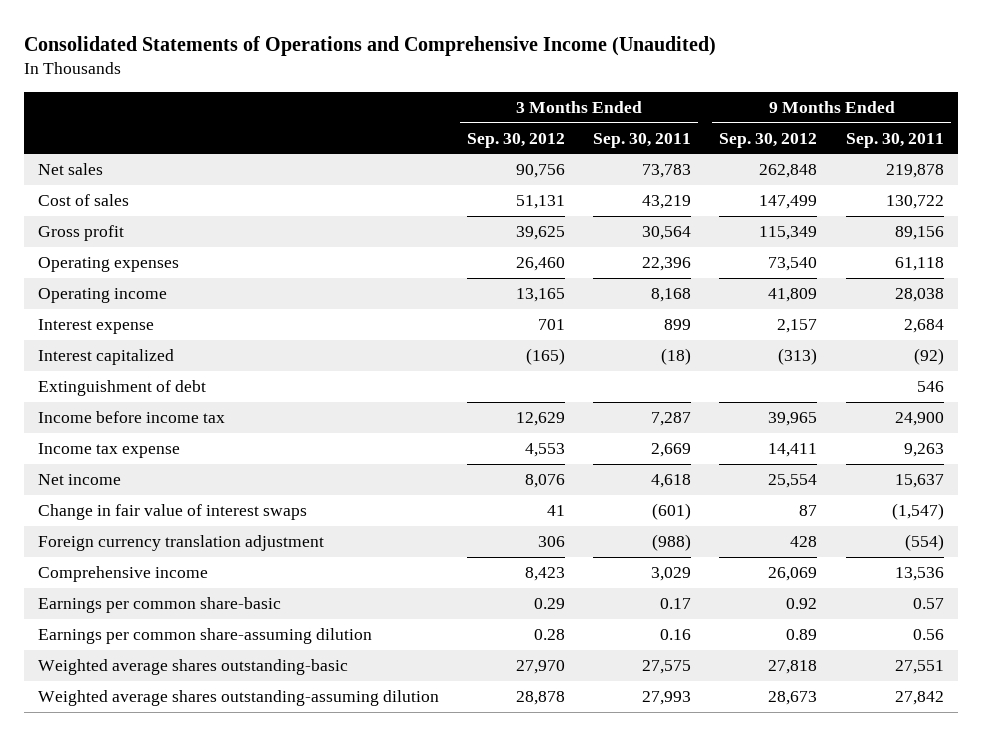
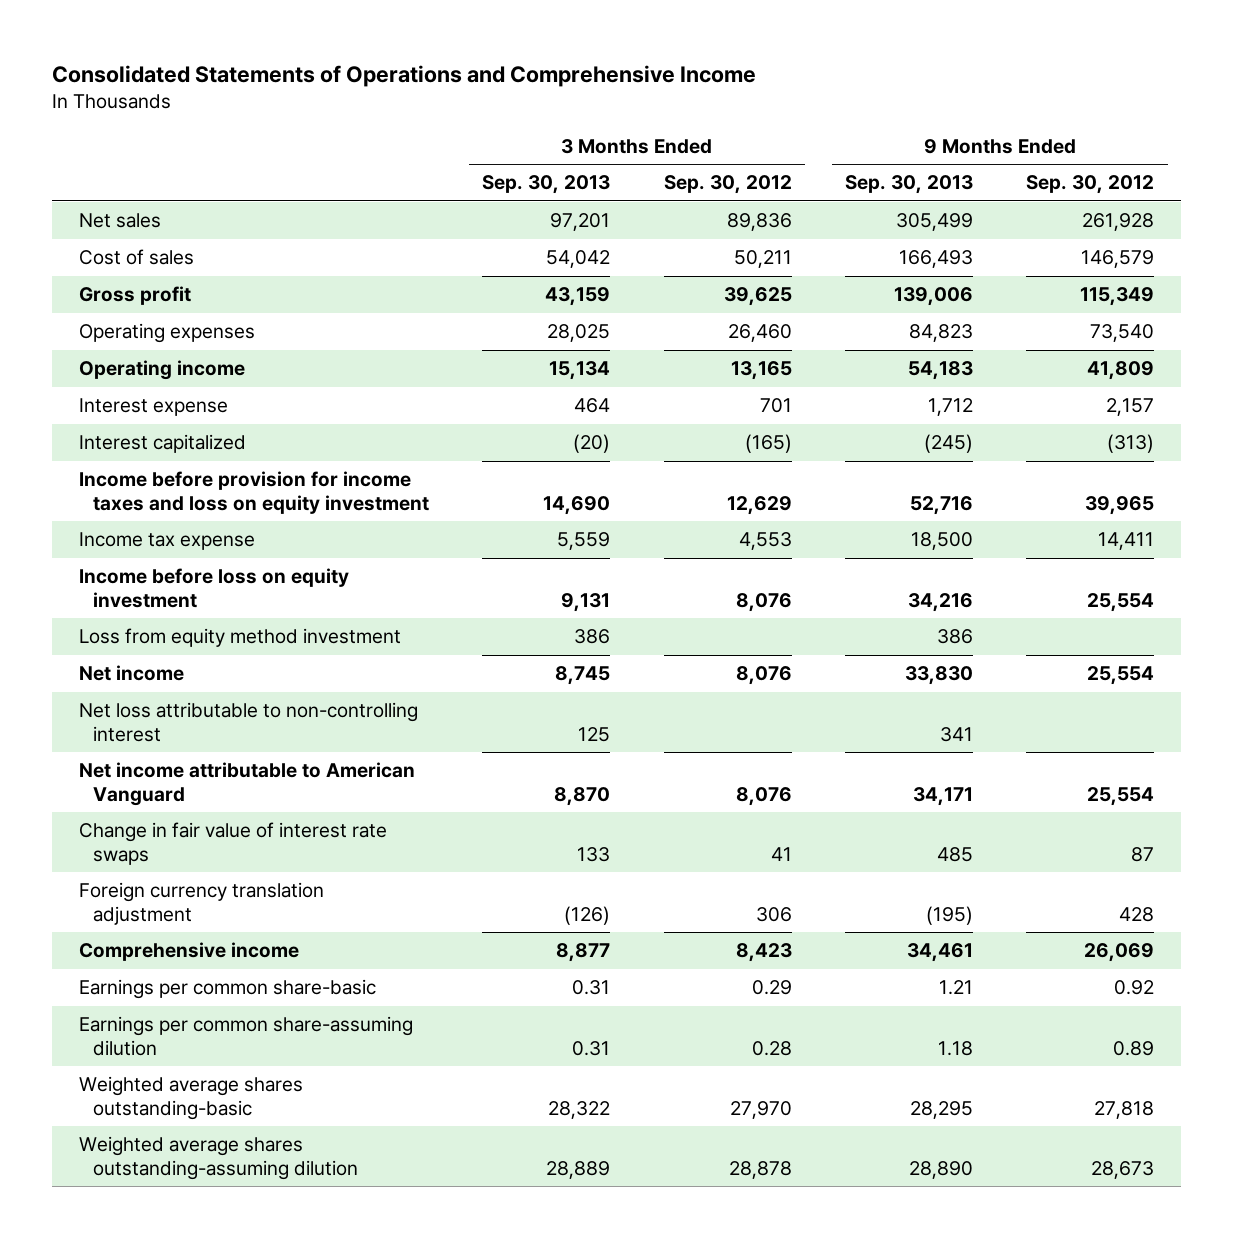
[23,35,716,56] Consolidated Statements of Operations and Comprehensive Income (Unaudited) -> [52,65,757,88] Consolidated Statements of Operations and Comprehensive Income
[593,132,692,148] Sep. 30, 2011 -> none
[845,132,944,148] Sep. 30, 2011 -> none
none -> [482,175,611,195] Sep. 30, 2013
none -> [844,175,973,195] Sep. 30, 2013
[516,164,566,179] 90,756 -> [726,213,792,232] 89,836
[759,164,818,179] 262,848 -> [1082,213,1155,232] 261,928
[516,195,566,210] 51,131 -> [733,250,792,269] 50,211
[759,195,818,210] 147,499 -> [1081,250,1155,269] 146,579
[37,380,206,397] Extinguishment of debt -> none
[37,411,225,424] Income before income tax -> [78,471,429,514] Income before provision for income taxes and loss on equity investment
none -> [78,568,349,608] Income before loss on equity investment
none -> [78,628,401,648] Loss from equity method investment
none -> [78,702,418,742] Net loss attributable to non-controlling interest
none -> [78,762,415,806] Net income attributable to American Vanguard
[37,504,307,521] Change in fair value of interest swaps -> [78,822,387,865] Change in fair value of interest rate swaps

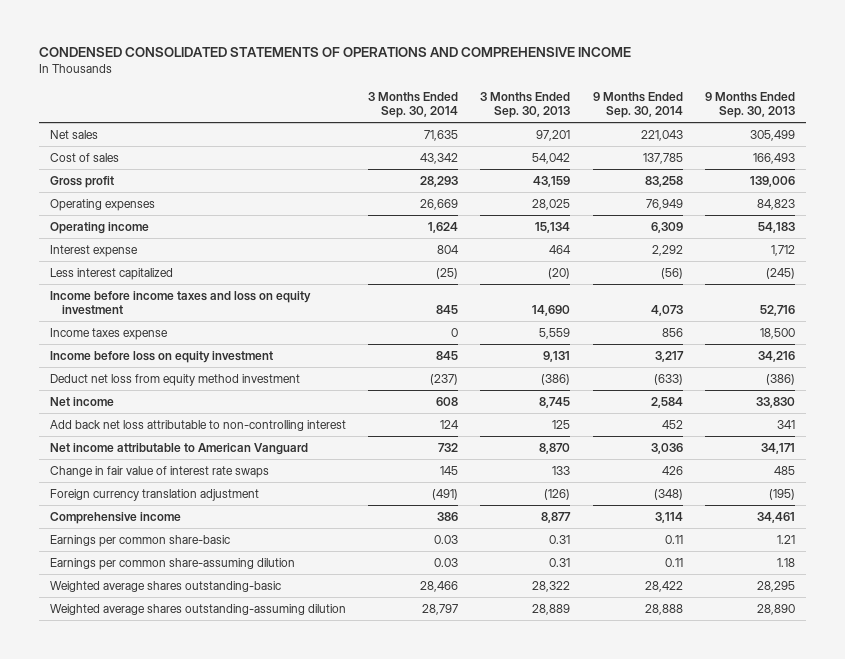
[52,65,757,88] Consolidated Statements of Operations and Comprehensive Income -> [38,47,631,58] CONDENSED CONSOLIDATED STATEMENTS OF OPERATIONS AND COMPREHENSIVE INCOME
[663,175,792,195] Sep. 30, 2012 -> none
[1026,175,1155,195] Sep. 30, 2012 -> none
none -> [368,91,459,119] 3 Months Ended Sep. 30, 2014
none -> [592,91,683,119] 9 Months Ended Sep. 30, 2014
[78,434,246,454] Interest capitalized -> [49,267,173,280] Less interest capitalized
[78,471,429,514] Income before provision for income taxes and loss on equity investment -> [49,290,311,315] Income before income taxes and loss on equity investment
[78,532,255,551] Income tax expense -> [49,327,168,340] Income taxes expense
[78,628,401,648] Loss from equity method investment -> [49,373,300,386] Deduct net loss from equity method investment
[574,629,611,645] 386 -> [541,373,571,385] (386)
[936,629,973,645] 386 -> [765,373,795,385] (386)
[78,702,418,742] Net loss attributable to non-controlling interest -> [49,419,346,431] Add back net loss attributable to non-controlling interest

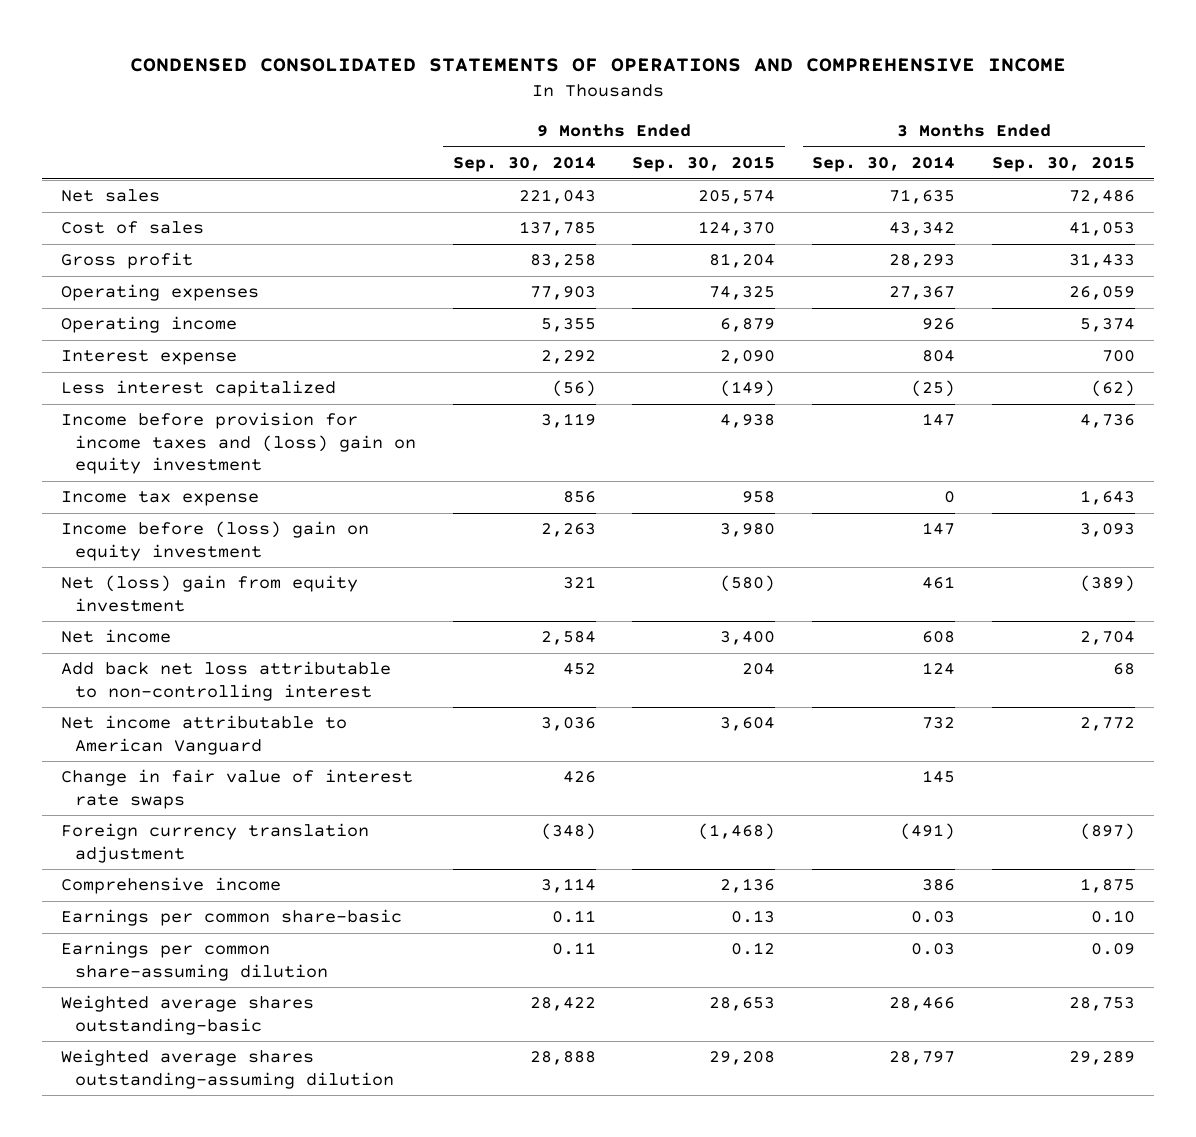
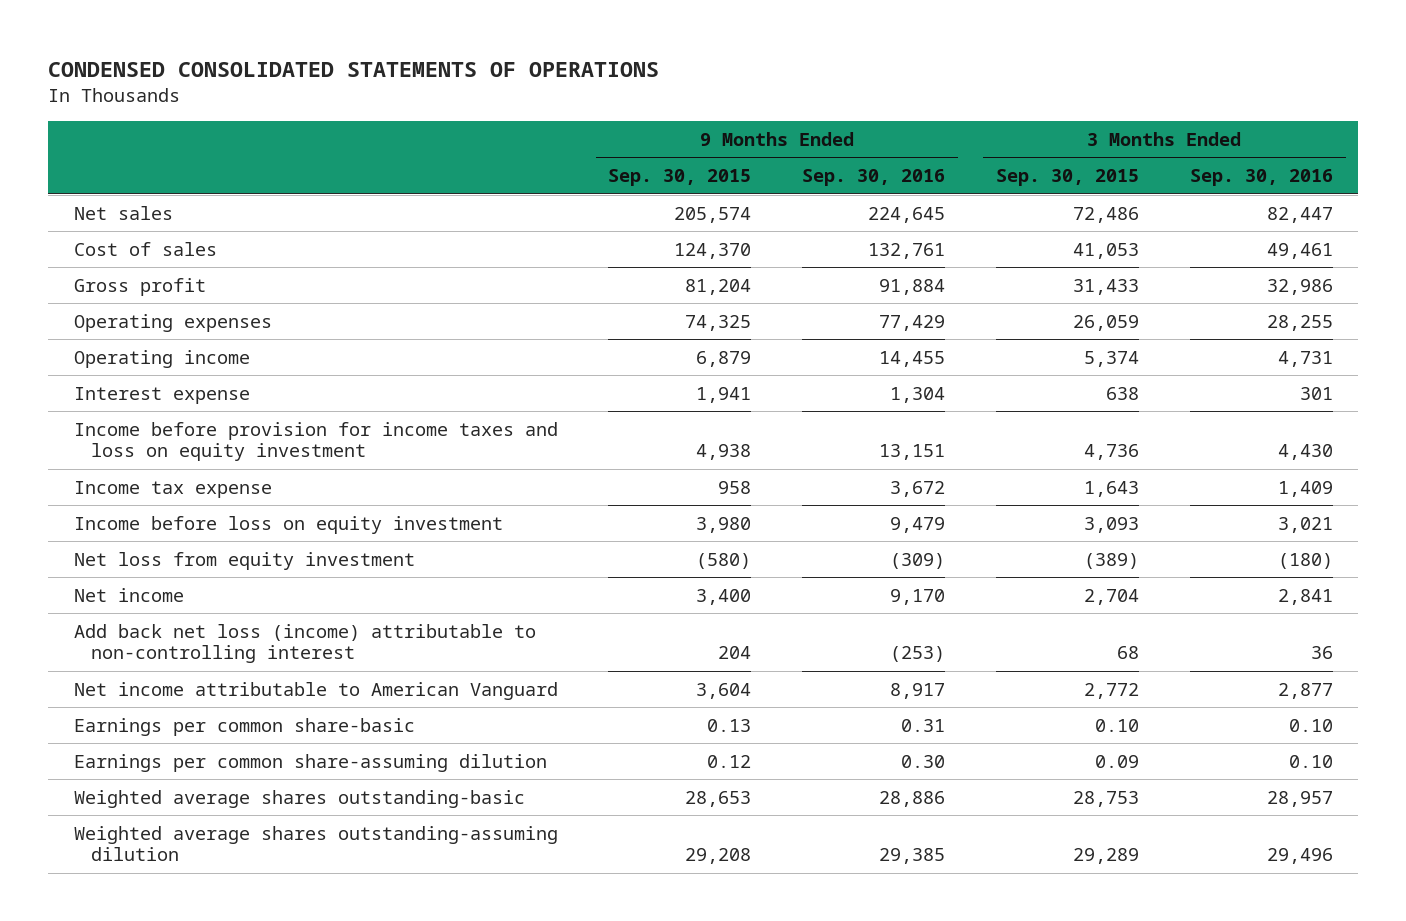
[130,58,1067,73] CONDENSED CONSOLIDATED STATEMENTS OF OPERATIONS AND COMPREHENSIVE INCOME -> [48,62,660,78] CONDENSED CONSOLIDATED STATEMENTS OF OPERATIONS
[452,156,596,173] Sep. 30, 2014 -> none
[812,156,956,173] Sep. 30, 2014 -> none
none -> [802,169,946,187] Sep. 30, 2016
none -> [1189,169,1333,187] Sep. 30, 2016
[60,380,336,398] Less interest capitalized -> none
[720,350,776,365] 2,090 -> [696,386,752,403] 1,941
[1102,350,1136,363] 700 -> [1106,386,1140,400] 638
[60,412,416,475] Income before provision for income taxes and (loss) gain on equity investment -> [73,421,558,462] Income before provision for income taxes and loss on equity investment
[60,521,369,561] Income before (loss) gain on equity investment -> [73,515,503,534] Income before loss on equity investment
[60,575,358,612] Net (loss) gain from equity investment -> [73,551,415,570] Net loss from equity investment
[60,661,391,701] Add back net loss attributable to non-controlling interest -> [73,623,536,664] Add back net loss (income) attributable to non-controlling interest
[60,769,413,809] Change in fair value of interest rate swaps -> none
[60,823,369,863] Foreign currency translation adjustment -> none
[60,877,281,895] Comprehensive income -> none

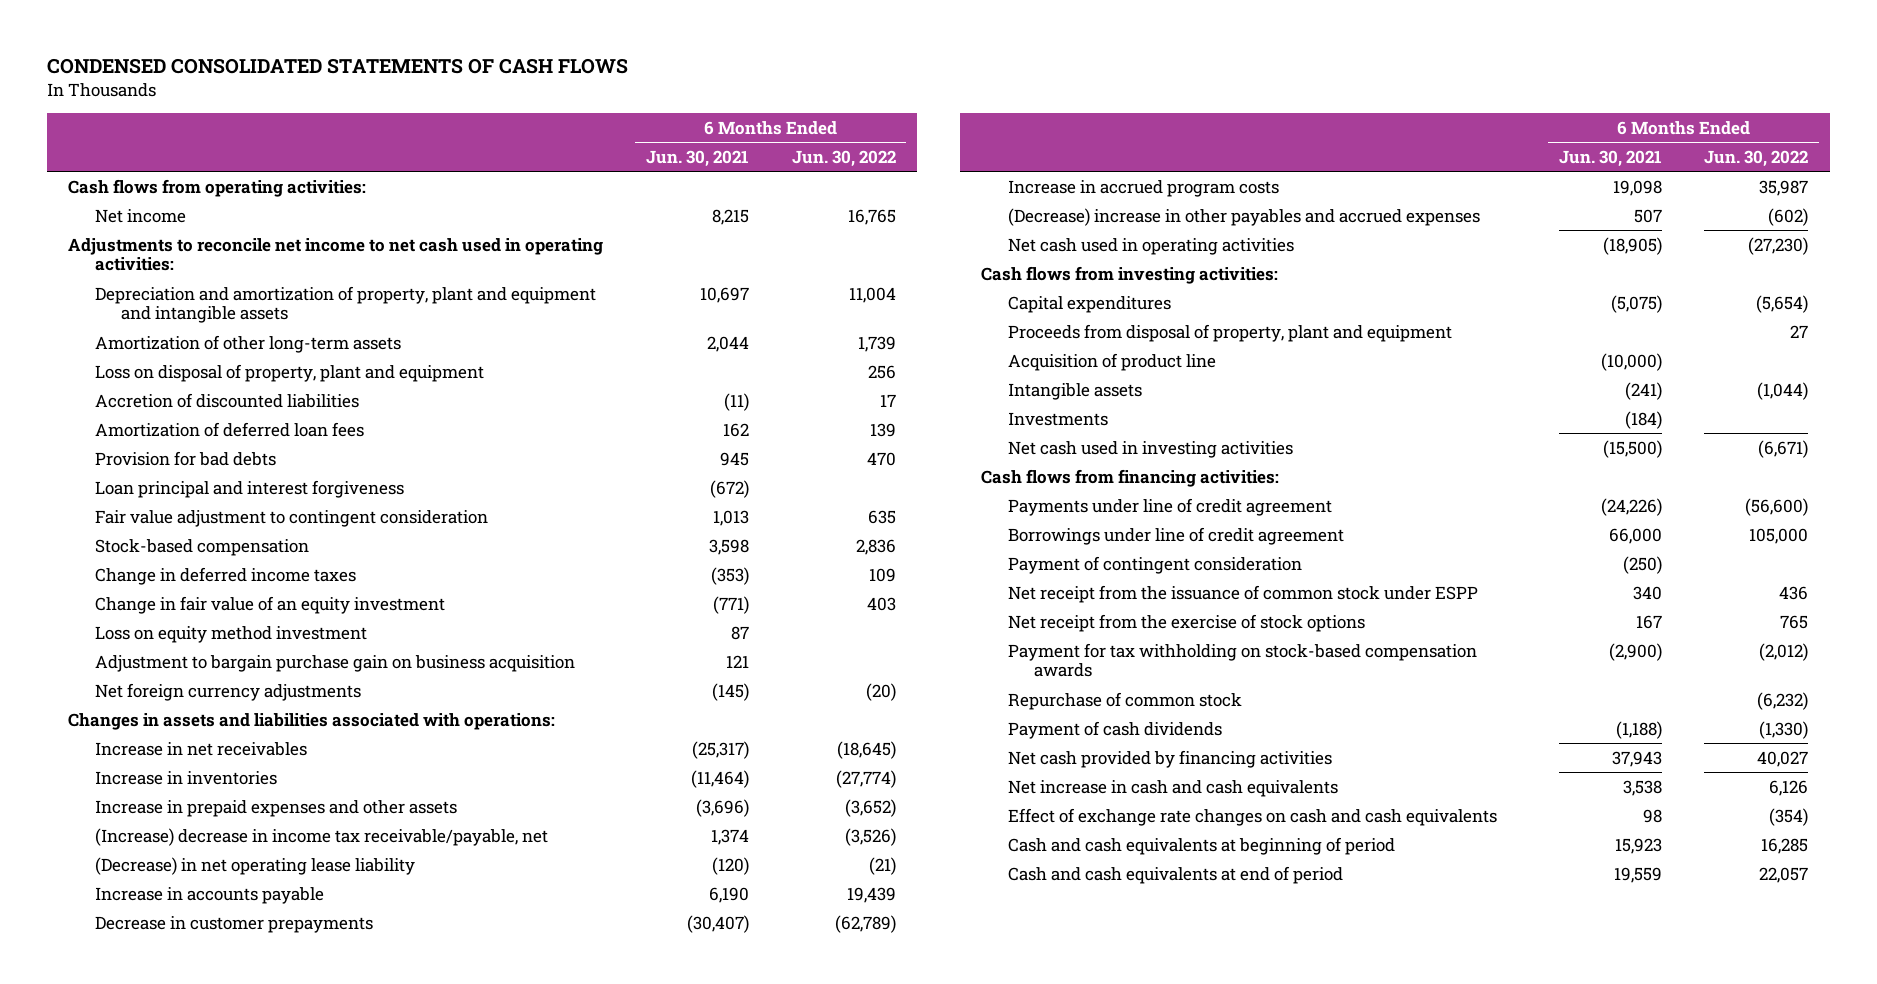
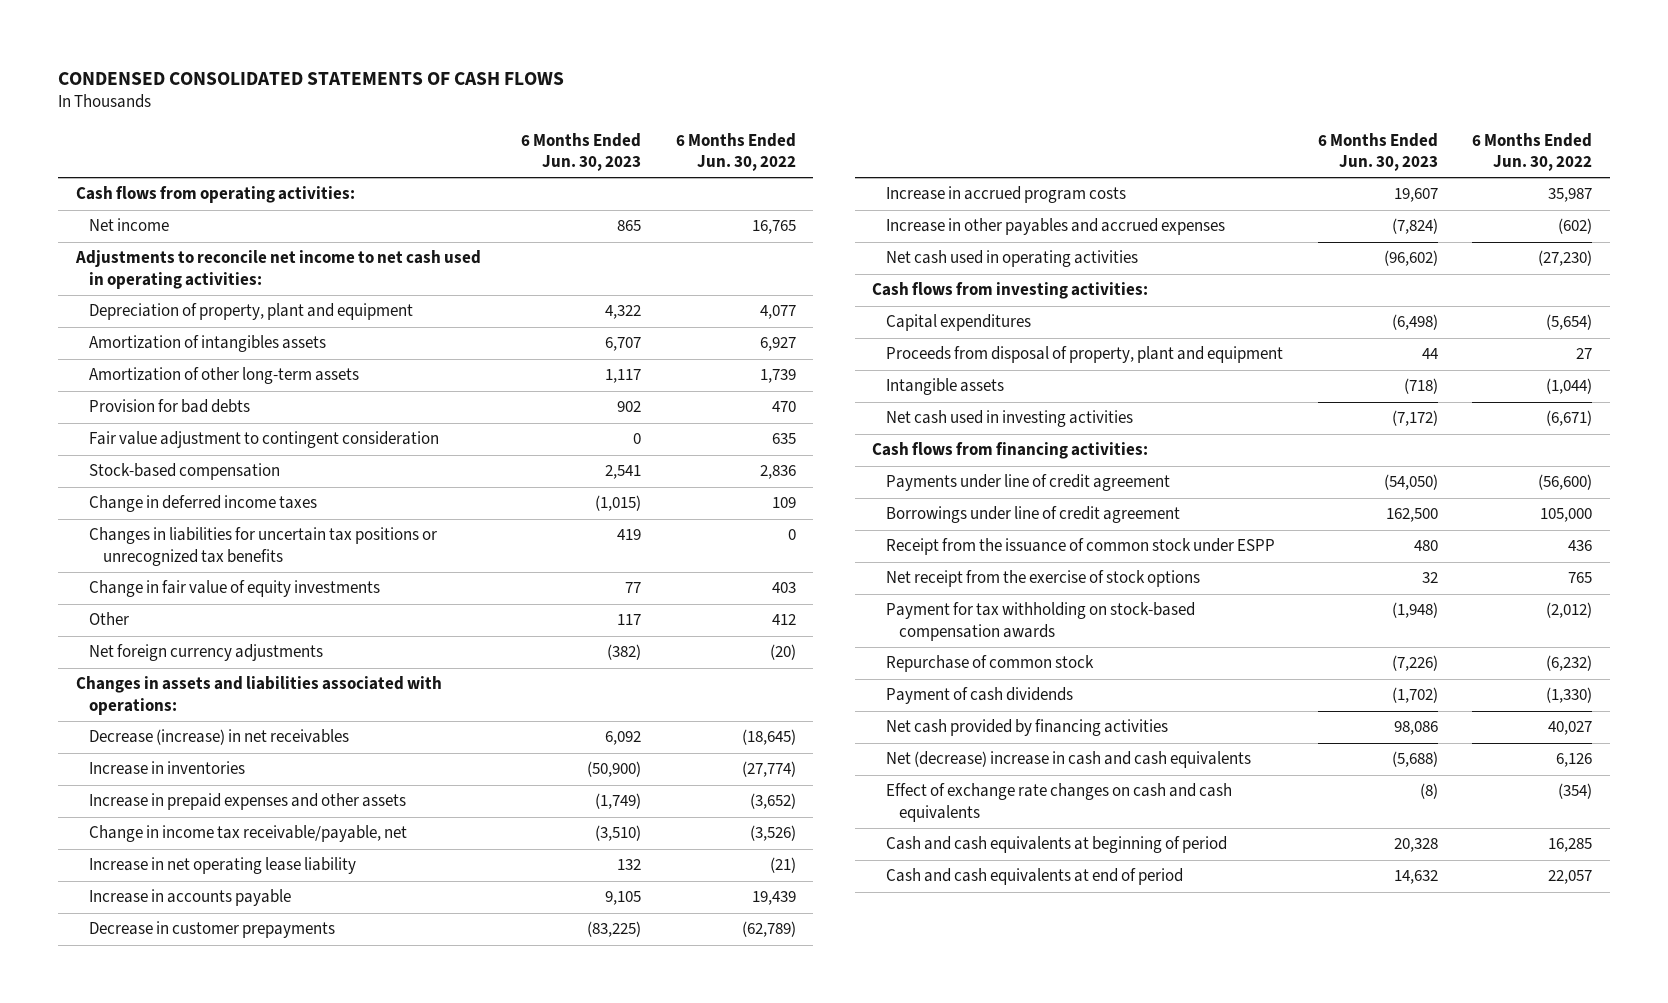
[645,150,749,168] Jun. 30, 2021 -> none
none -> [520,132,641,171] 6 Months Ended Jun. 30, 2023
[94,285,596,324] Depreciation and amortization of property, plant and equipment and intangible assets -> [89,303,414,321] Depreciation of property, plant and equipment
[848,286,896,303] 11,004 -> [759,305,796,320] 4,077
none -> [89,335,327,353] Amortization of intangibles assets
[94,363,484,382] Loss on disposal of property, plant and equipment -> none
[94,392,359,408] Accretion of discounted liabilities -> none
[94,421,364,437] Amortization of deferred loan fees -> none
[94,479,404,498] Loan principal and interest forgiveness -> none
[94,625,367,643] Loss on equity method investment -> none
[94,654,575,672] Adjustment to bargain purchase gain on business acquisition -> none
none -> [89,527,438,566] Changes in liabilities for uncertain tax positions or unrecognized tax benefits
[94,595,445,614] Change in fair value of an equity investment -> [89,580,381,598] Change in fair value of equity investments
none -> [89,612,130,626] Other
[94,741,307,756] Increase in net receivables -> [89,729,350,746] Decrease (increase) in net receivables
[94,827,548,846] (Increase) decrease in income tax receivable/payable, net -> [89,825,408,843] Change in income tax receivable/payable, net
[94,856,415,875] (Decrease) in net operating lease liability -> [89,857,357,875] Increase in net operating lease liability
[1007,207,1480,226] (Decrease) increase in other payables and accrued expenses -> [885,218,1225,236] Increase in other payables and accrued expenses
[1007,352,1216,371] Acquisition of product line -> none
[1007,411,1108,426] Investments -> none
[1007,555,1302,574] Payment of contingent consideration -> none
[1007,584,1478,603] Net receipt from the issuance of common stock under ESPP -> [885,538,1275,556] Receipt from the issuance of common stock under ESPP
[1007,779,1338,797] Net increase in cash and cash equivalents -> [885,751,1251,769] Net (decrease) increase in cash and cash equivalents

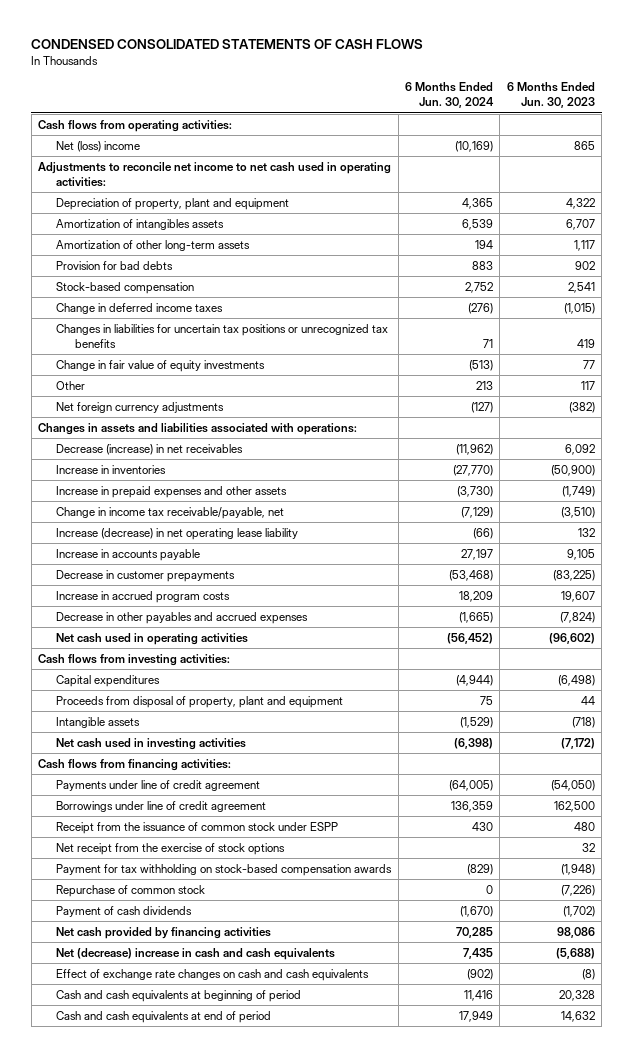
[675,132,796,171] 6 Months Ended Jun. 30, 2022 -> none
none -> [405,82,495,109] 6 Months Ended Jun. 30, 2024
[89,218,170,232] Net income -> [56,140,141,152] Net (loss) income
[89,431,440,449] Fair value adjustment to contingent consideration -> none
[89,857,357,875] Increase in net operating lease liability -> [56,527,299,540] Increase (decrease) in net operating lease liability
[885,218,1225,236] Increase in other payables and accrued expenses -> [56,611,309,624] Decrease in other payables and accrued expenses

